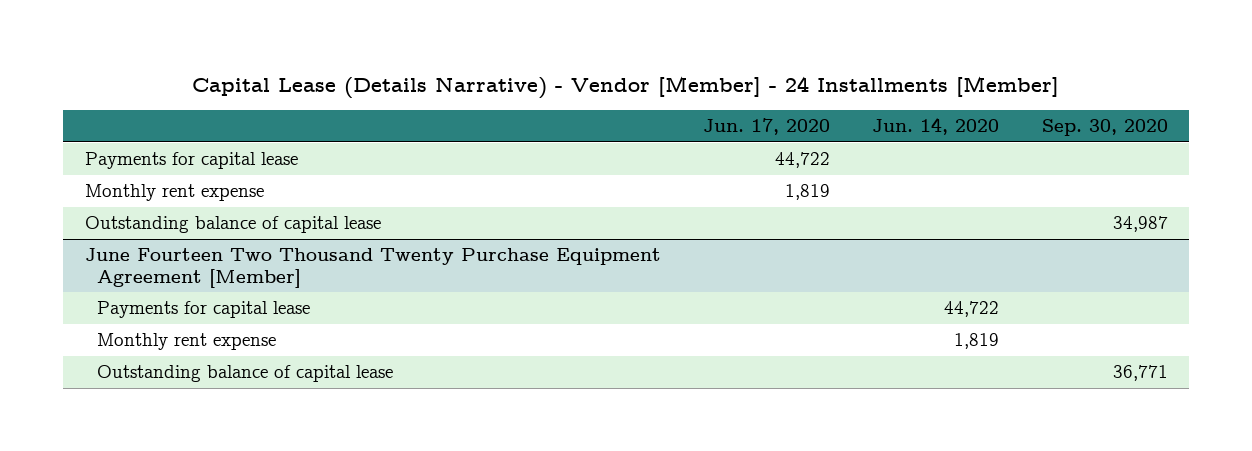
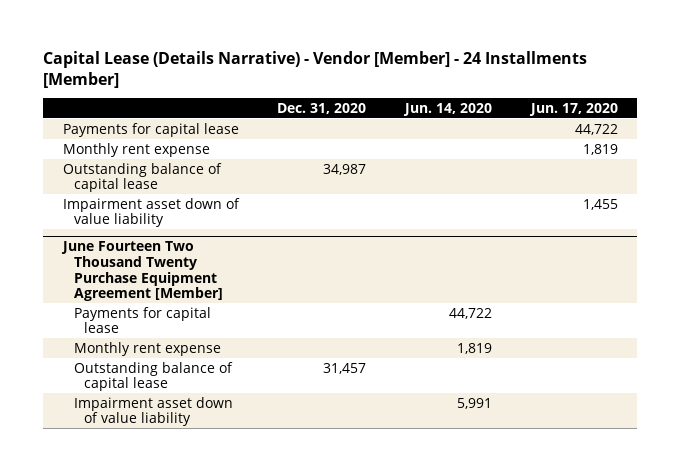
[1041,119,1168,137] Sep. 30, 2020 -> none
none -> [277,102,367,114] Dec. 31, 2020
none -> [62,197,240,228] Impairment asset down of value liability
none -> [73,396,233,427] Impairment asset down of value liability

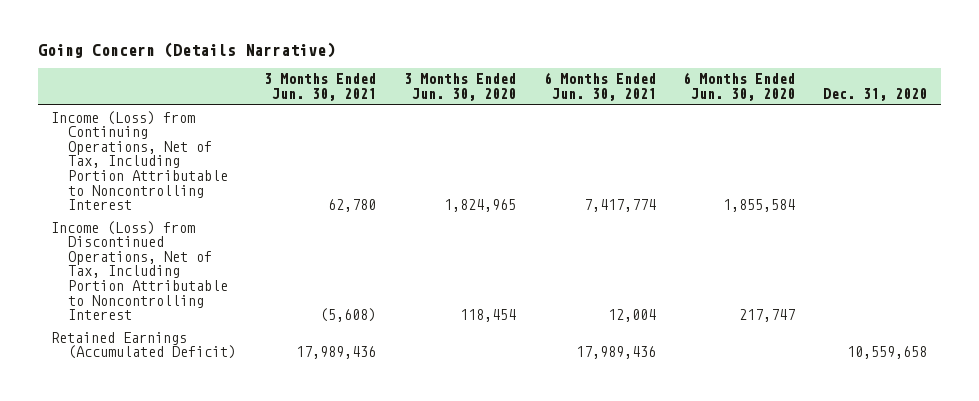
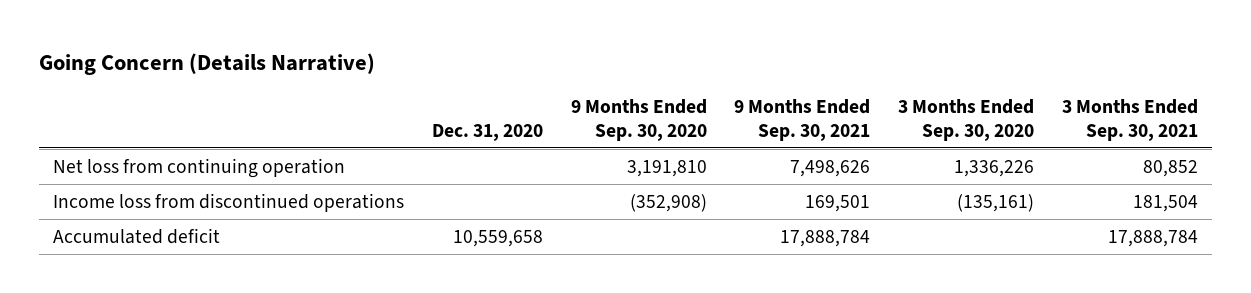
[263,73,376,101] 3 Months Ended Jun. 30, 2021 -> none
[403,73,516,101] 3 Months Ended Jun. 30, 2020 -> none
[543,72,656,101] 6 Months Ended Jun. 30, 2021 -> none
[683,72,796,101] 6 Months Ended Jun. 30, 2020 -> none
none -> [570,99,707,141] 9 Months Ended Sep. 30, 2020
none -> [734,99,871,141] 9 Months Ended Sep. 30, 2021
none -> [898,99,1035,141] 3 Months Ended Sep. 30, 2020
none -> [1062,99,1199,141] 3 Months Ended Sep. 30, 2021
[51,110,229,211] Income (Loss) from Continuing Operations, Net of Tax, Including Portion Attributable to Noncontrolling Interest -> [52,158,345,179] Net loss from continuing operation
[51,220,229,321] Income (Loss) from Discontinued Operations, Net of Tax, Including Portion Attributable to Noncontrolling Interest -> [52,193,404,213] Income loss from discontinued operations
[51,331,237,360] Retained Earnings (Accumulated Deficit) -> [52,228,220,245] Accumulated deficit

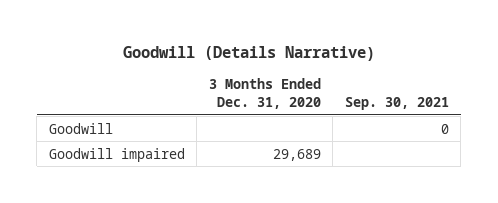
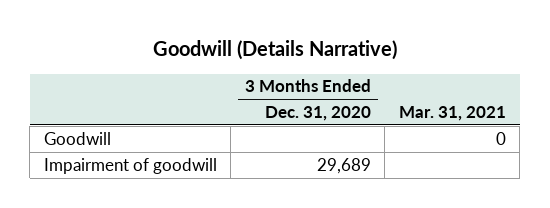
[344,97,449,111] Sep. 30, 2021 -> none
none -> [398,105,506,121] Mar. 31, 2021
[48,147,185,162] Goodwill impaired -> [43,157,217,174] Impairment of goodwill

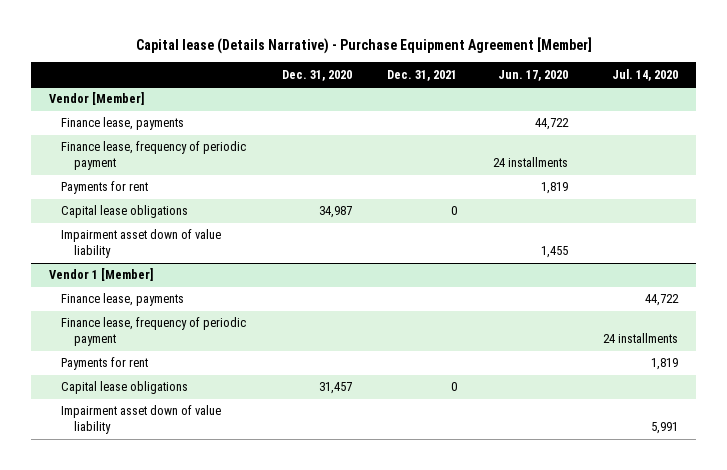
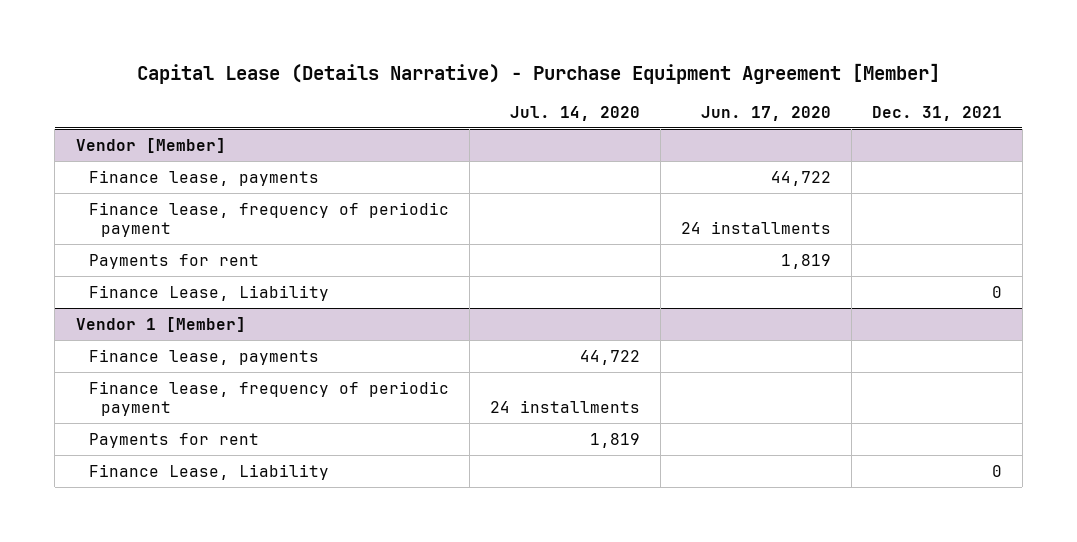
[135,37,592,55] Capital lease (Details Narrative) - Purchase Equipment Agreement [Member] -> [136,63,940,85] Capital Lease (Details Narrative) - Purchase Equipment Agreement [Member]
[281,69,352,81] Dec. 31, 2020 -> none
[61,229,222,259] Impairment asset down of value liability -> none
[61,205,189,219] Capital lease obligations -> [88,284,329,301] Finance Lease, Liability
[61,405,222,435] Impairment asset down of value liability -> none
[61,381,189,395] Capital lease obligations -> [88,463,329,480] Finance Lease, Liability

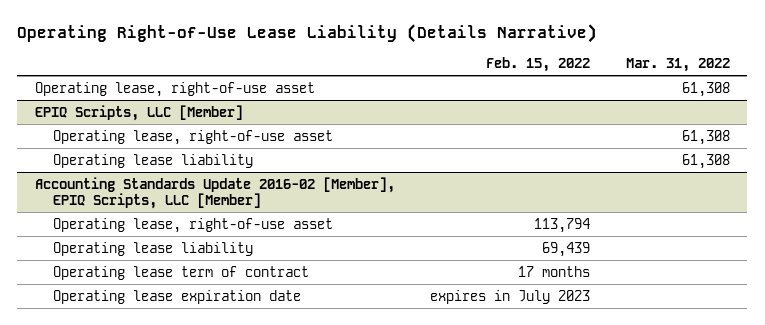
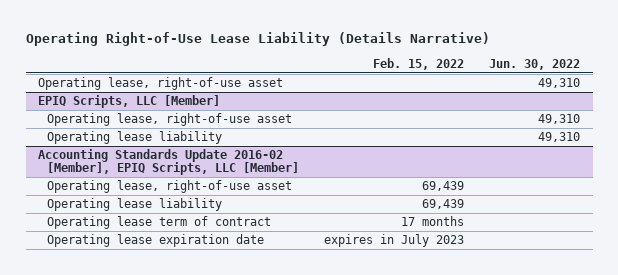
[625,58,730,73] Mar. 31, 2022 -> none
none -> [488,58,580,70] Jun. 30, 2022
[534,217,591,233] 113,794 -> [421,181,464,192] 69,439

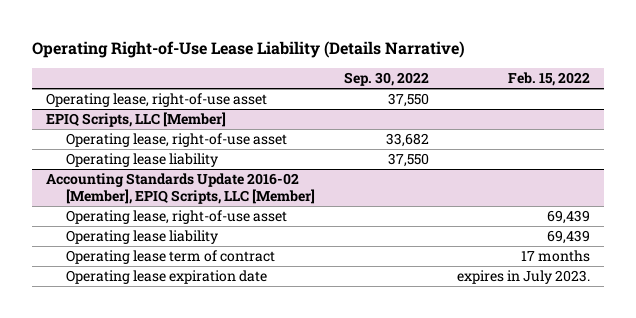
[488,58,580,70] Jun. 30, 2022 -> none
none -> [343,72,429,87] Sep. 30, 2022
[323,234,464,248] expires in July 2023 -> [456,270,590,285] expires in July 2023.

